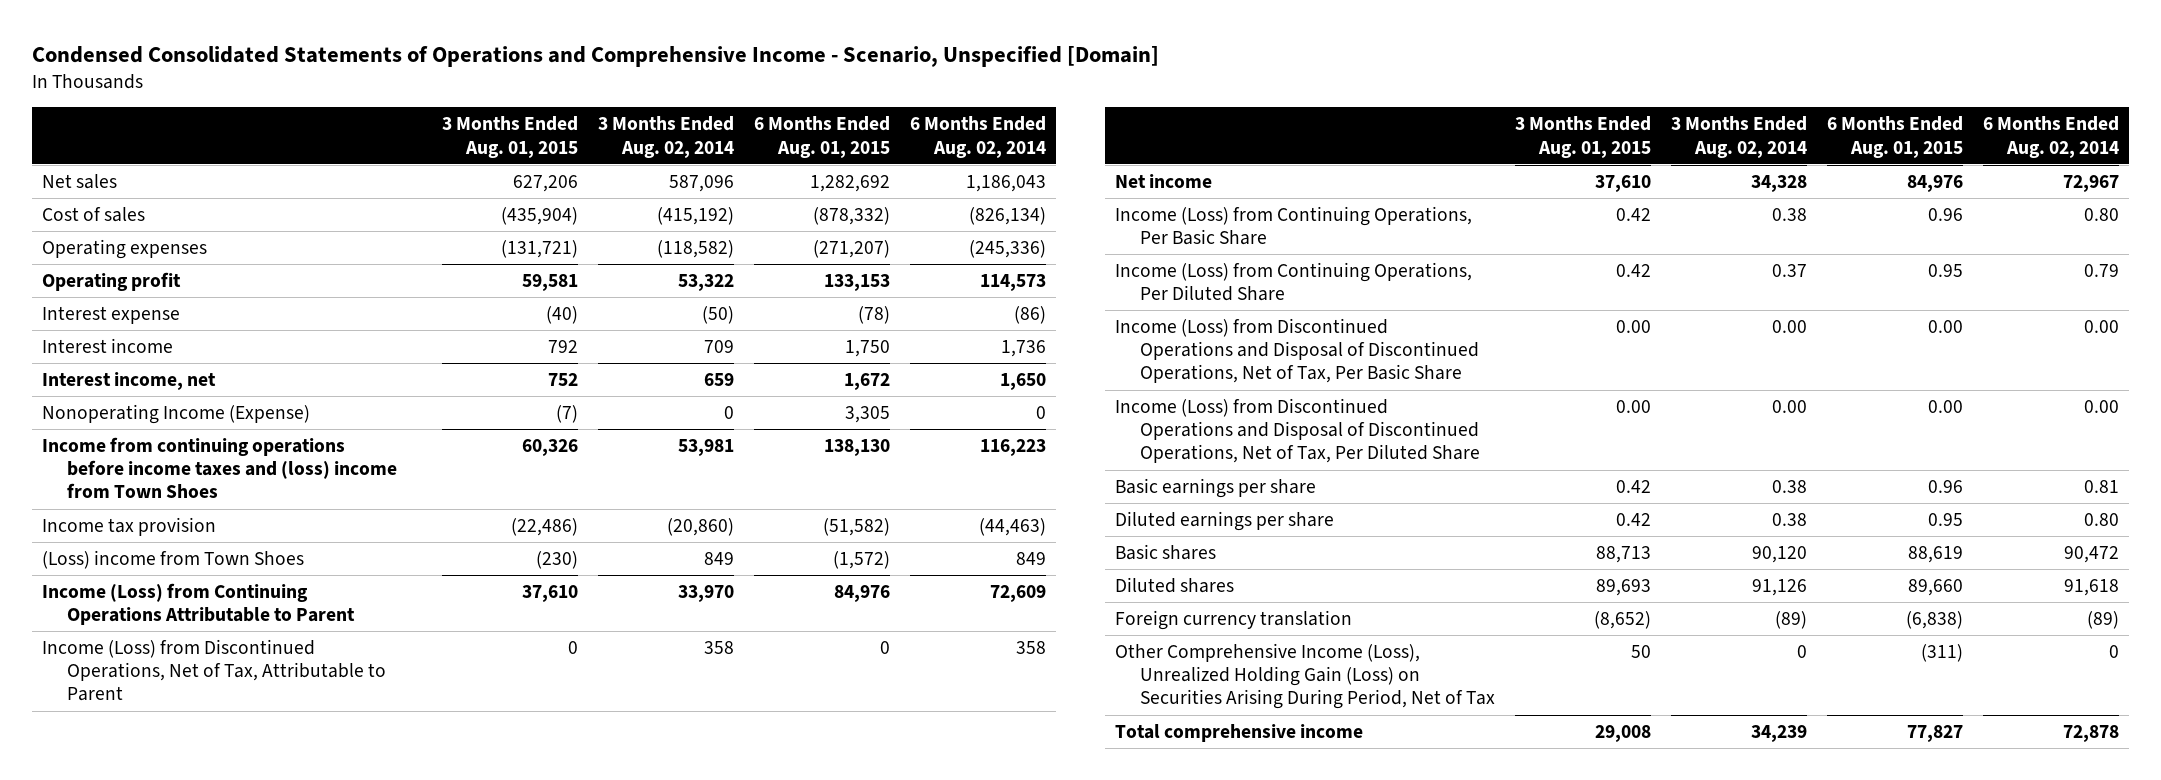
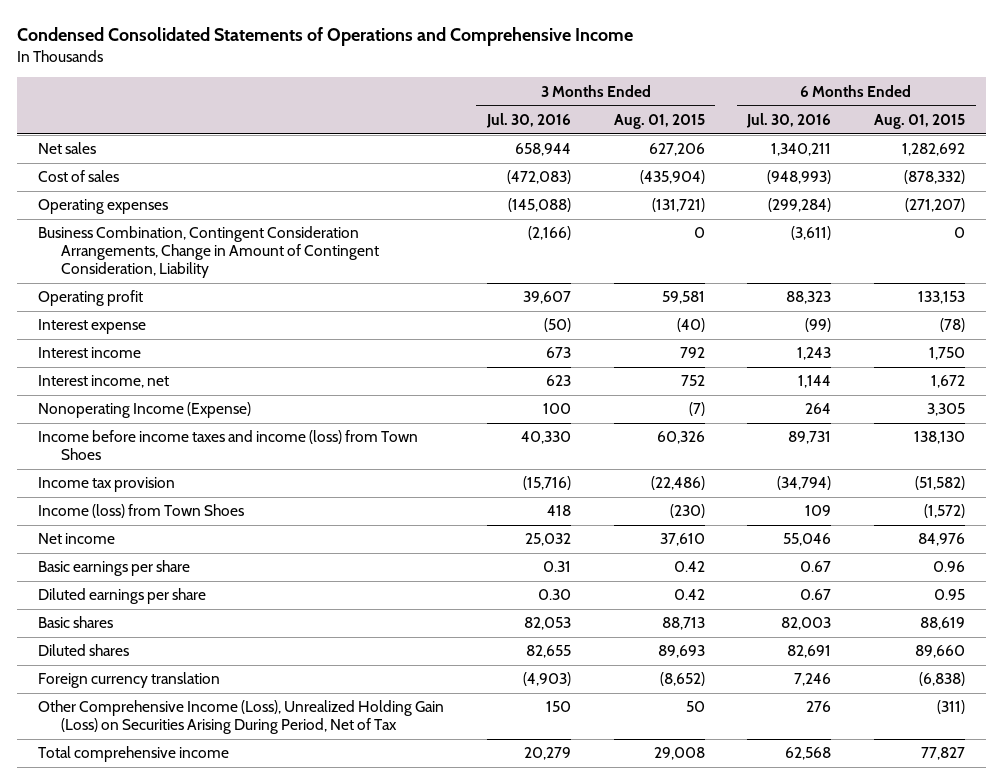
[31,45,1159,67] Condensed Consolidated Statements of Operations and Comprehensive Income - Scenario, Unspecified [Domain] -> [17,27,634,47] Condensed Consolidated Statements of Operations and Comprehensive Income
[597,116,734,158] 3 Months Ended Aug. 02, 2014 -> none
[910,116,1047,158] 6 Months Ended Aug. 02, 2014 -> none
none -> [486,113,572,129] Jul. 30, 2016
none -> [746,113,832,129] Jul. 30, 2016
none -> [38,226,380,279] Business Combination, Contingent Consideration Arrangements, Change in Amount of Contingent Consideration, Liability
[41,436,397,499] Income from continuing operations before income taxes and (loss) income from Town Shoes -> [38,430,419,461] Income before income taxes and income (loss) from Town Shoes
[41,582,355,626] Income (Loss) from Continuing Operations Attributable to Parent -> none
[41,638,386,702] Income (Loss) from Discontinued Operations, Net of Tax, Attributable to Parent -> none
[41,549,304,569] (Loss) income from Town Shoes -> [38,504,245,519] Income (loss) from Town Shoes
[1114,205,1472,246] Income (Loss) from Continuing Operations, Per Basic Share -> none
[1114,261,1472,302] Income (Loss) from Continuing Operations, Per Diluted Share -> none
[1114,317,1479,384] Income (Loss) from Discontinued Operations and Disposal of Discontinued Operations, Net of Tax, Per Basic Share -> none
[1114,397,1480,464] Income (Loss) from Discontinued Operations and Disposal of Discontinued Operations, Net of Tax, Per Diluted Share -> none

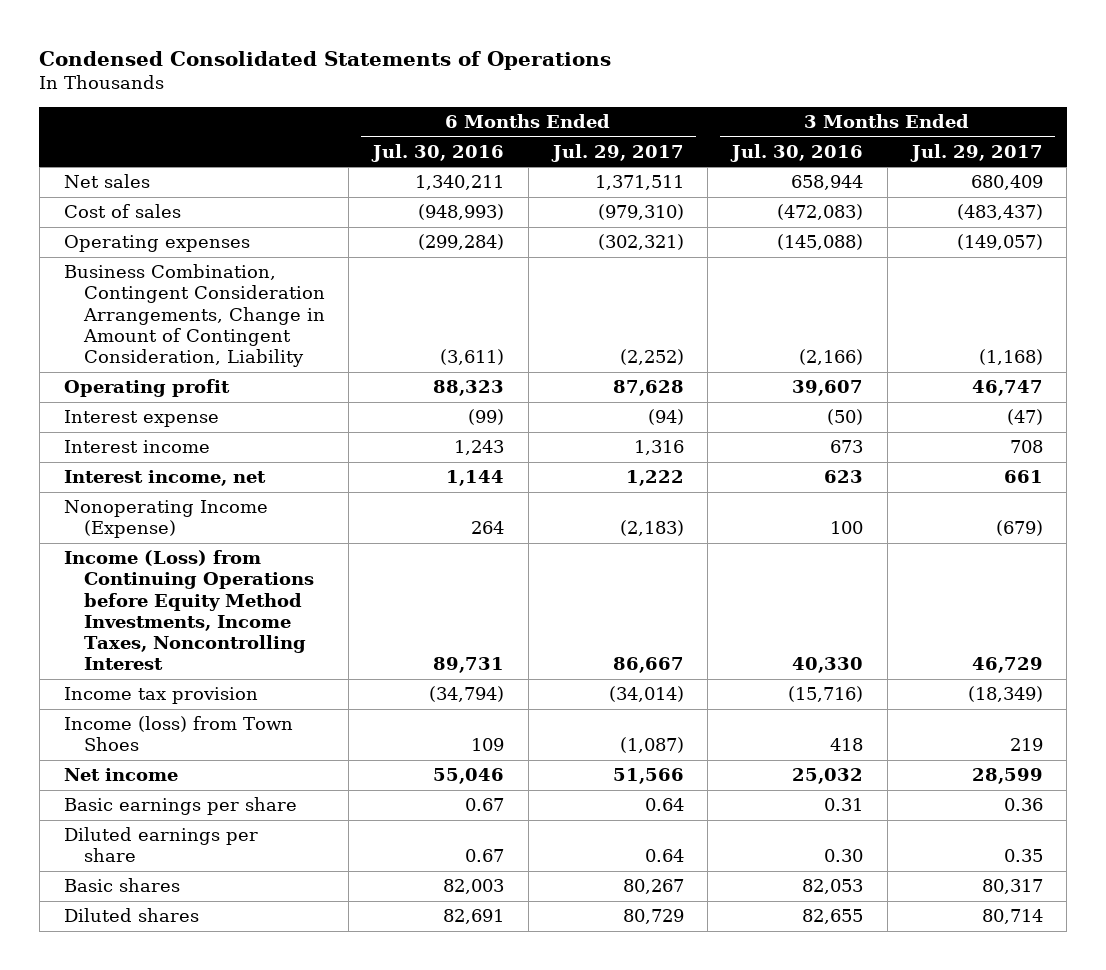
[17,27,634,47] Condensed Consolidated Statements of Operations and Comprehensive Income -> [39,51,612,71] Condensed Consolidated Statements of Operations
[613,114,705,130] Aug. 01, 2015 -> none
[874,114,966,130] Aug. 01, 2015 -> none
none -> [550,143,684,162] Jul. 29, 2017
none -> [909,143,1043,162] Jul. 29, 2017
[38,430,419,461] Income before income taxes and income (loss) from Town Shoes -> [63,550,314,671] Income (Loss) from Continuing Operations before Equity Method Investments, Income Taxes, Noncontrolling Interest
[38,672,221,689] Foreign currency translation -> none
[38,700,445,735] Other Comprehensive Income (Loss), Unrealized Holding Gain (Loss) on Securities Arising During Period, Net of Tax -> none
[38,746,230,763] Total comprehensive income -> none

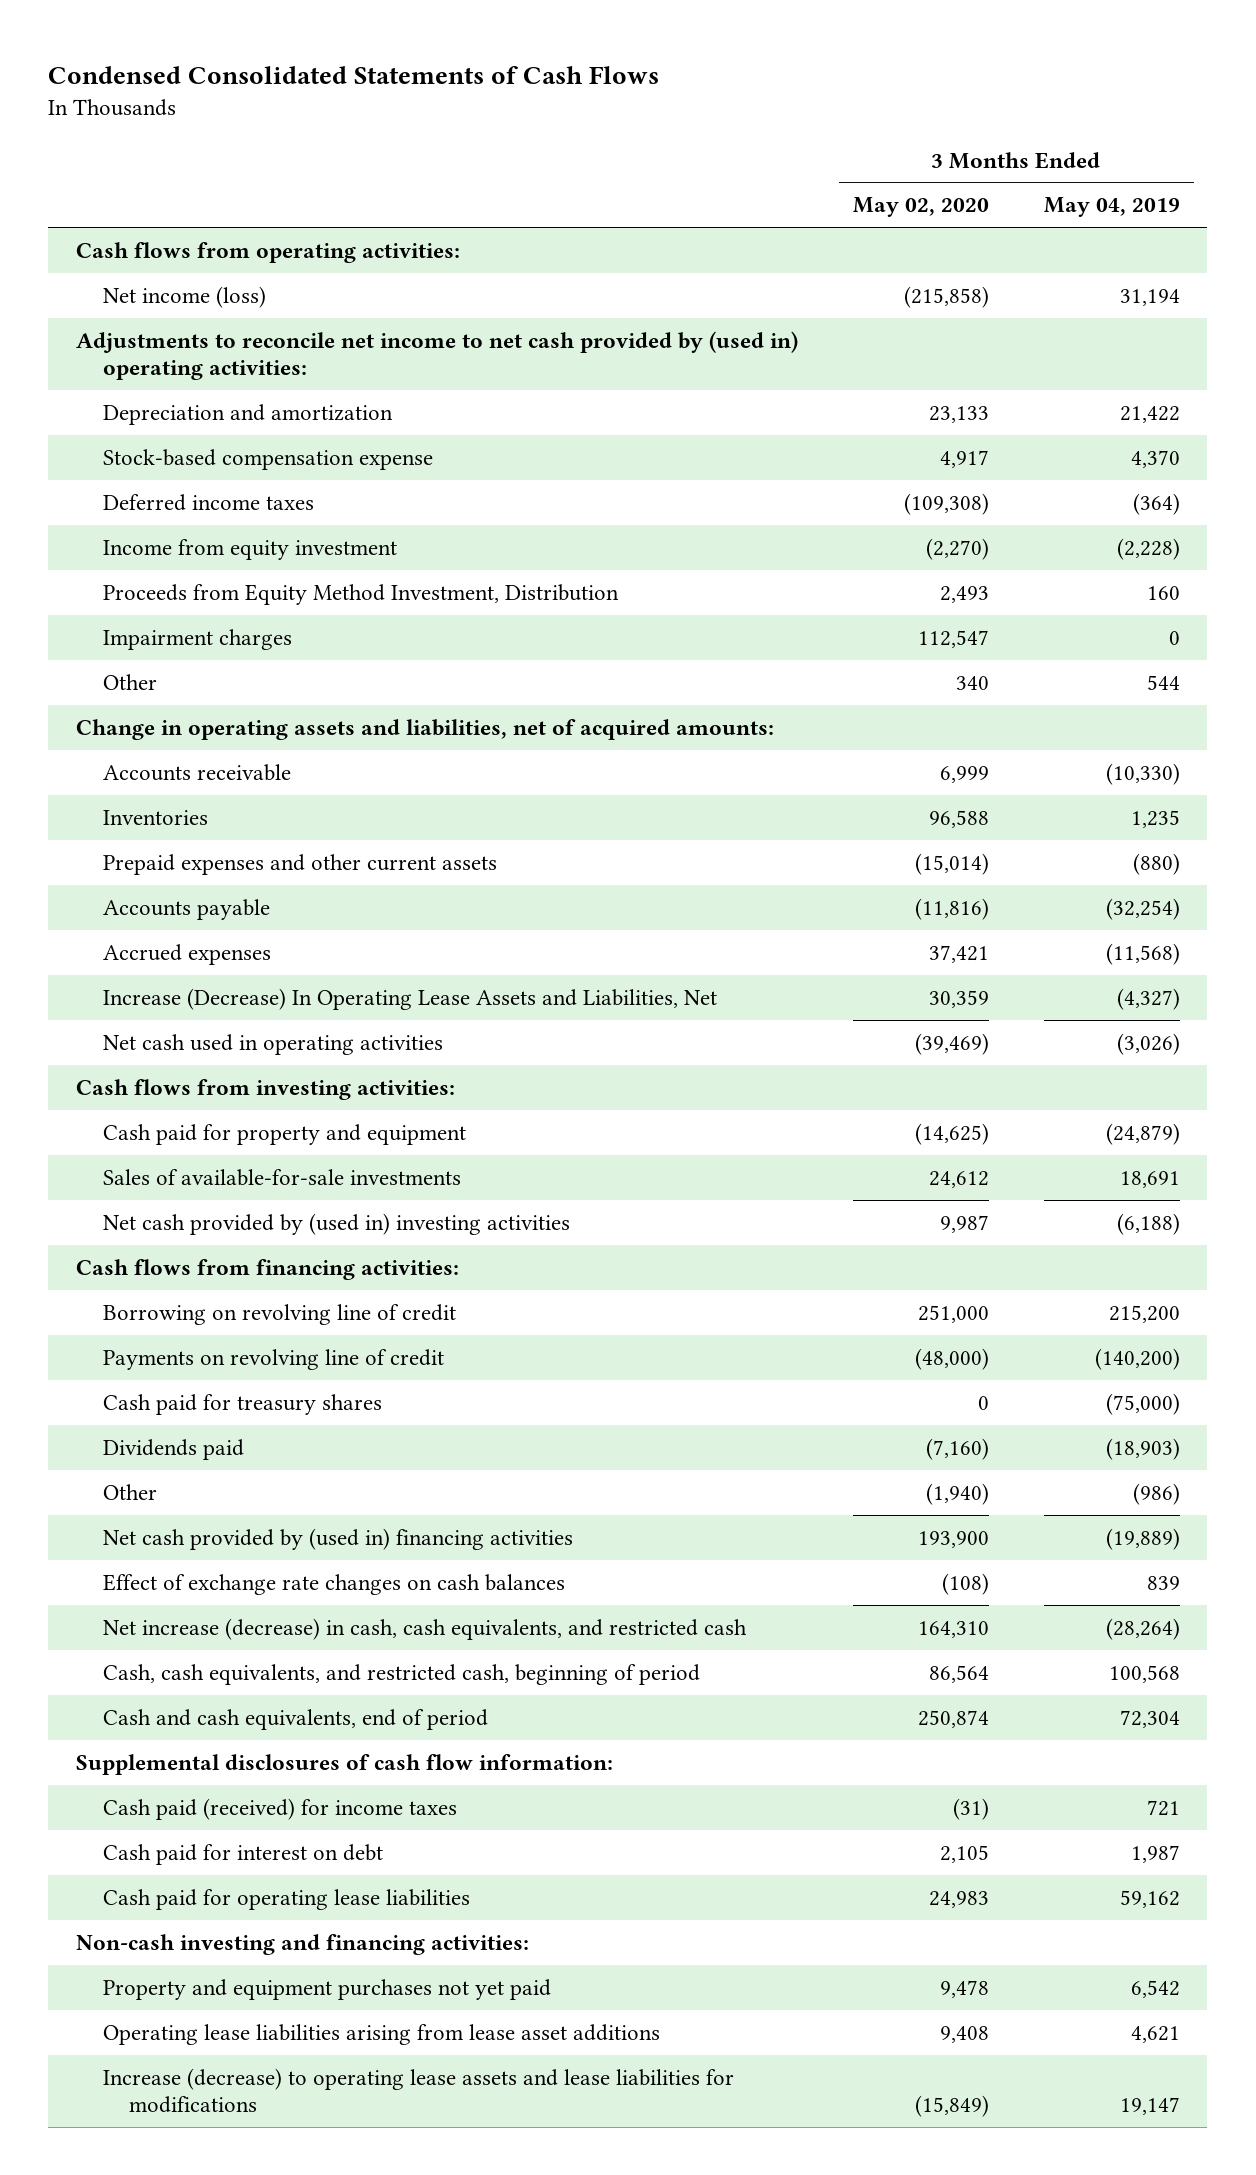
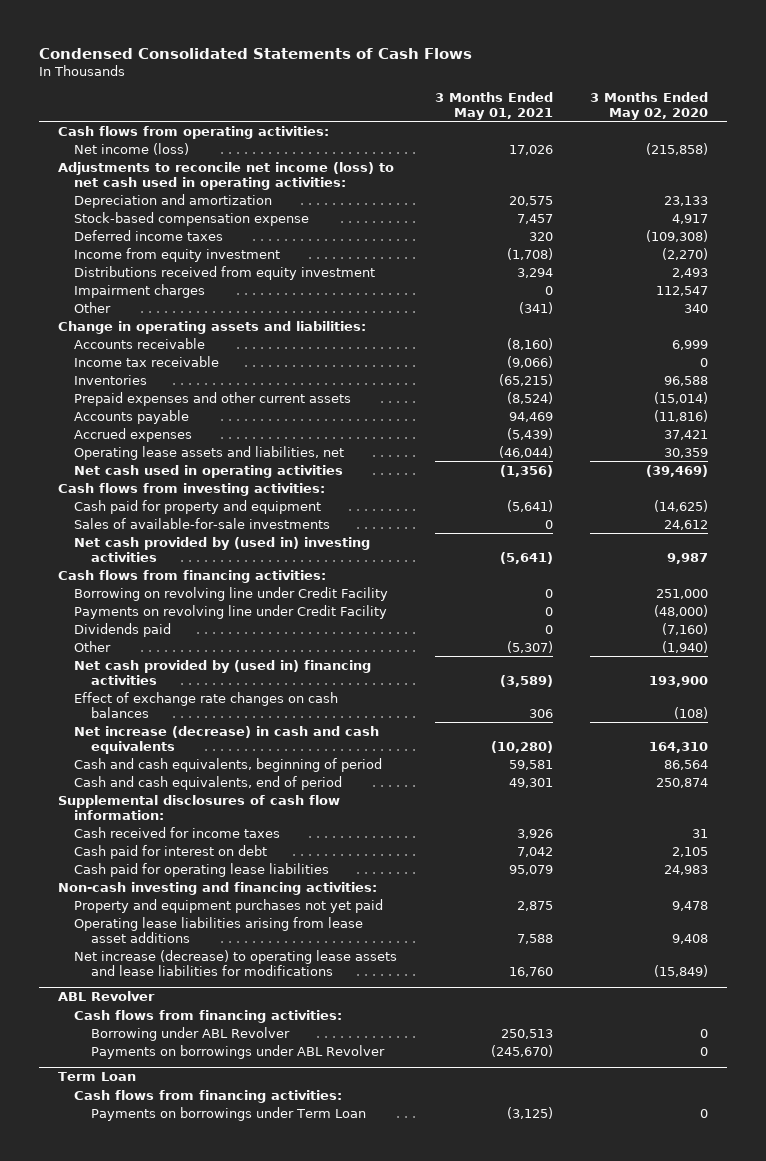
[1043,197,1180,218] May 04, 2019 -> none
none -> [434,91,553,120] 3 Months Ended May 01, 2021
[75,330,798,380] Adjustments to reconcile net income to net cash provided by (used in) operating activities: -> [57,161,394,190] Adjustments to reconcile net income (loss) to net cash used in operating activities:
[102,583,619,605] Proceeds from Equity Method Investment, Distribution -> [74,265,376,280] Distributions received from equity investment
[75,718,774,740] Change in operating assets and liabilities, net of acquired amounts: -> [57,320,366,334] Change in operating assets and liabilities:
none -> [74,355,220,367] Income tax receivable
[102,987,717,1010] Increase (Decrease) In Operating Lease Assets and Liabilities, Net -> [74,445,345,460] Operating lease assets and liabilities, net
[102,1393,382,1415] Cash paid for treasury shares -> none
[102,1303,456,1325] Borrowing on revolving line of credit -> [74,586,389,601] Borrowing on revolving line under Credit Facility
[102,1348,444,1370] Payments on revolving line of credit -> [74,604,388,619] Payments on revolving line under Credit Facility
[102,1617,747,1640] Net increase (decrease) in cash, cash equivalents, and restricted cash -> [74,725,380,754] Net increase (decrease) in cash and cash equivalents
[102,1663,700,1685] Cash, cash equivalents, and restricted cash, beginning of period -> [74,757,383,772] Cash and cash equivalents, beginning of period
[102,1797,457,1820] Cash paid (received) for income taxes -> [74,826,281,838] Cash received for income taxes
[952,1797,989,1820] (31) -> [692,828,709,838] 31
[102,2067,734,2113] Increase (decrease) to operating lease assets and lease liabilities for modifications -> [74,949,398,976] Net increase (decrease) to operating lease assets and lease liabilities for modifications
none -> [57,991,155,1002] ABL Revolver
none -> [74,1009,343,1023] Cash flows from financing activities:
none -> [91,1026,291,1041] Borrowing under ABL Revolver
none -> [91,1044,386,1059] Payments on borrowings under ABL Revolver
none -> [57,1072,136,1082] Term Loan
none -> [74,1089,343,1103] Cash flows from financing activities:
none -> [91,1106,367,1121] Payments on borrowings under Term Loan

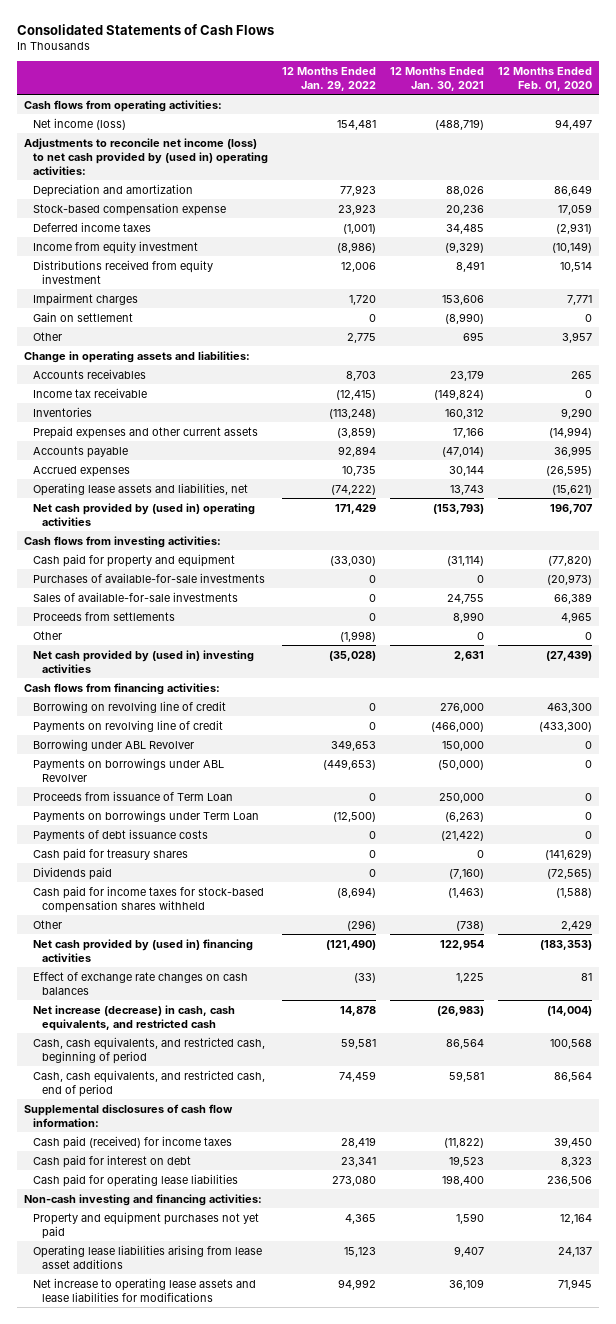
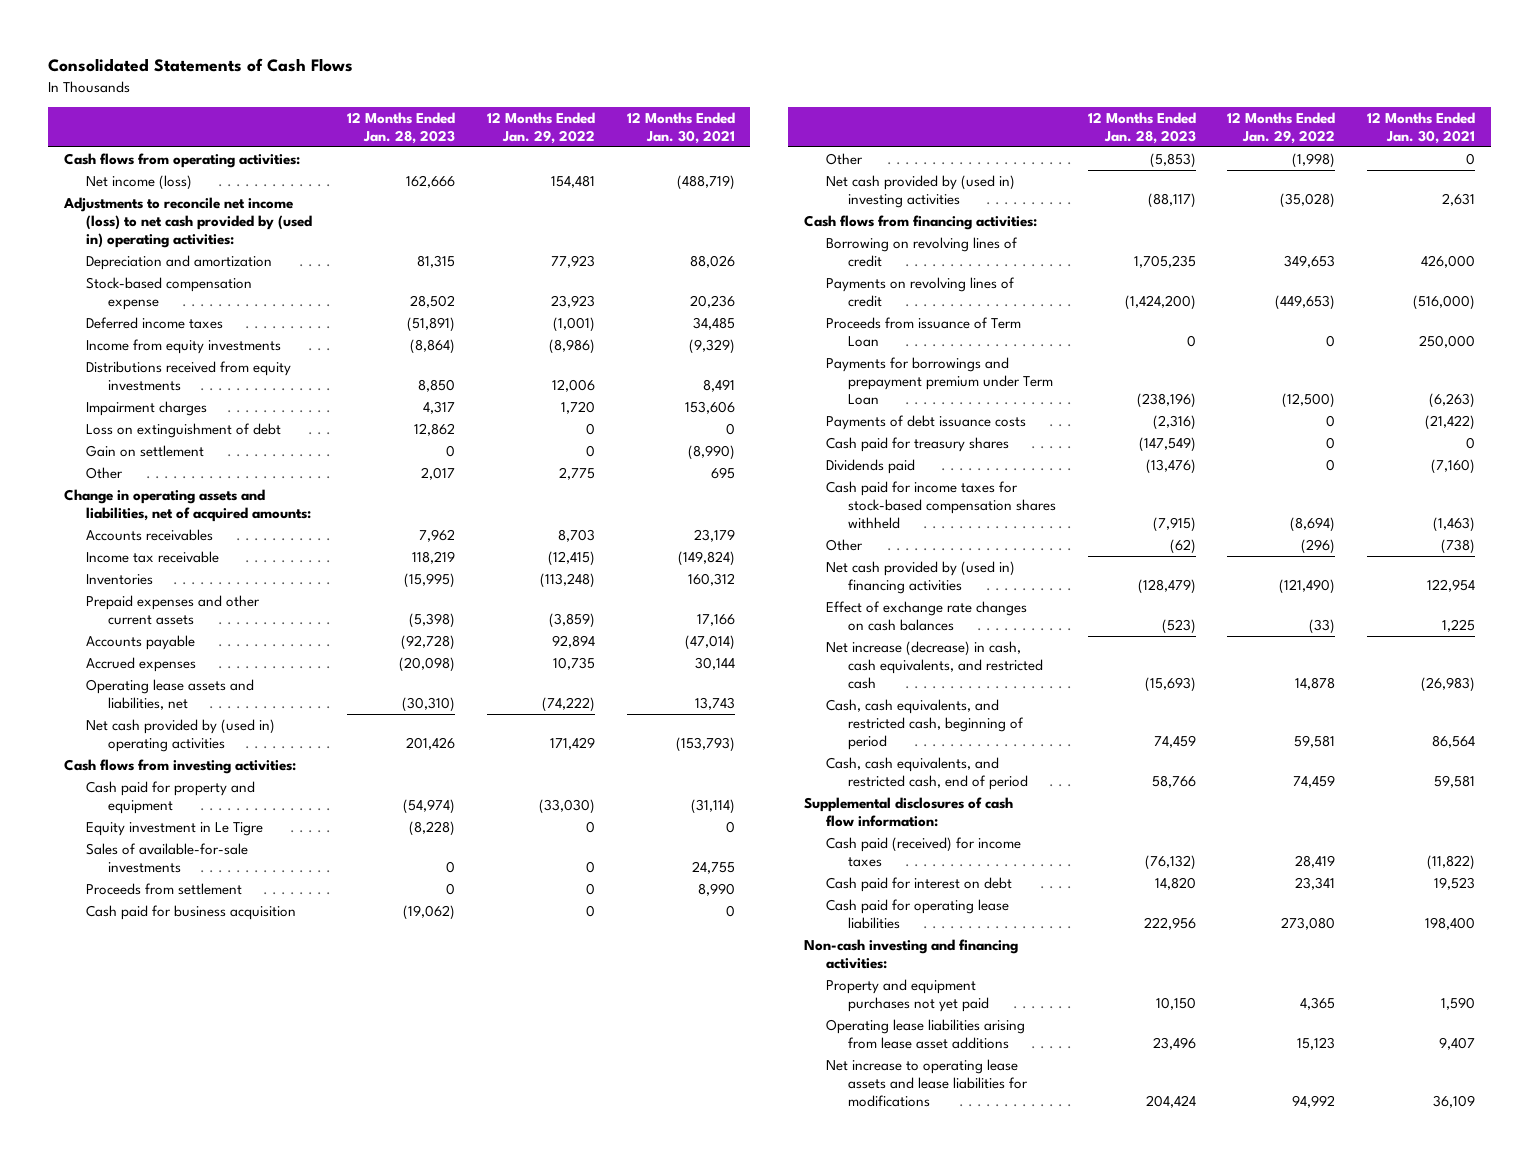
[497,66,592,91] 12 Months Ended Feb. 01, 2020 -> none
none -> [347,112,456,144] 12 Months Ended Jan. 28, 2023
[33,240,199,254] Income from equity investment -> [85,339,281,355] Income from equity investments
[33,259,214,284] Distributions received from equity investment -> [85,361,291,391] Distributions received from equity investments
none -> [85,423,281,439] Loss on extinguishment of debt
[24,350,251,363] Change in operating assets and liabilities: -> [63,489,311,522] Change in operating assets and liabilities, net of acquired amounts:
[33,572,266,583] Purchases of available-for-sale investments -> none
none -> [85,822,263,837] Equity investment in Le Tigre
[33,611,176,621] Proceeds from settlements -> [85,883,242,896] Proceeds from settlement
none -> [85,905,296,921] Cash paid for business acquisition
[33,738,195,751] Borrowing under ABL Revolver -> none
[33,757,225,782] Payments on borrowings under ABL Revolver -> none
[33,700,227,713] Borrowing on revolving line of credit -> [825,237,1018,267] Borrowing on revolving lines of credit
[369,702,377,711] 0 -> [1284,254,1336,268] 349,653
[439,702,484,713] 276,000 -> [1420,254,1475,268] 426,000
[33,719,224,732] Payments on revolving line of credit -> [825,277,1015,307] Payments on revolving lines of credit
[369,721,377,730] 0 -> [1275,294,1336,310] (449,653)
[430,721,484,732] (466,000) -> [1412,294,1475,310] (516,000)
[33,809,260,822] Payments on borrowings under Term Loan -> [825,357,1053,405] Payments for borrowings and prepayment premium under Term Loan

